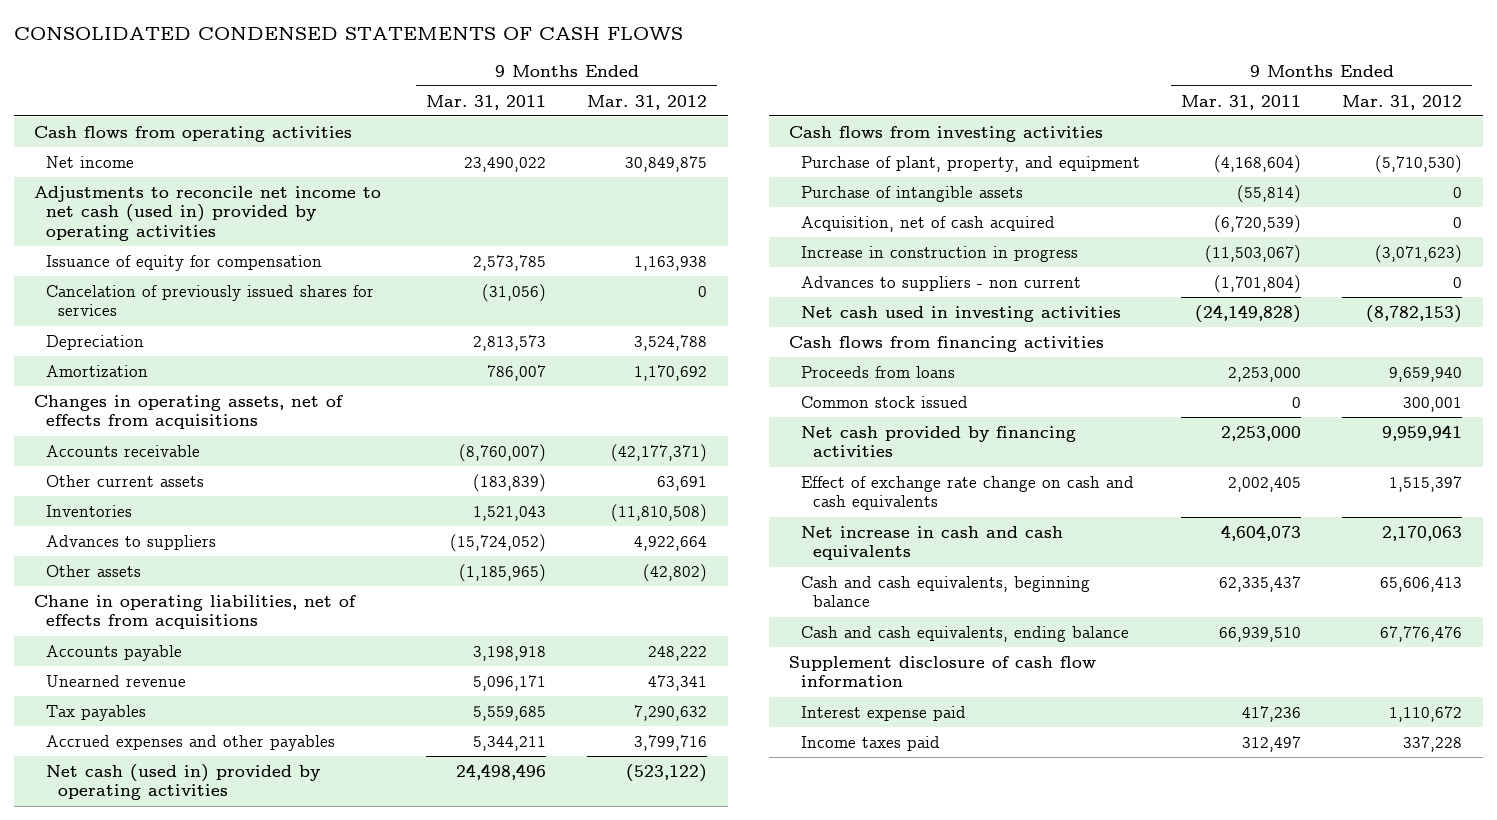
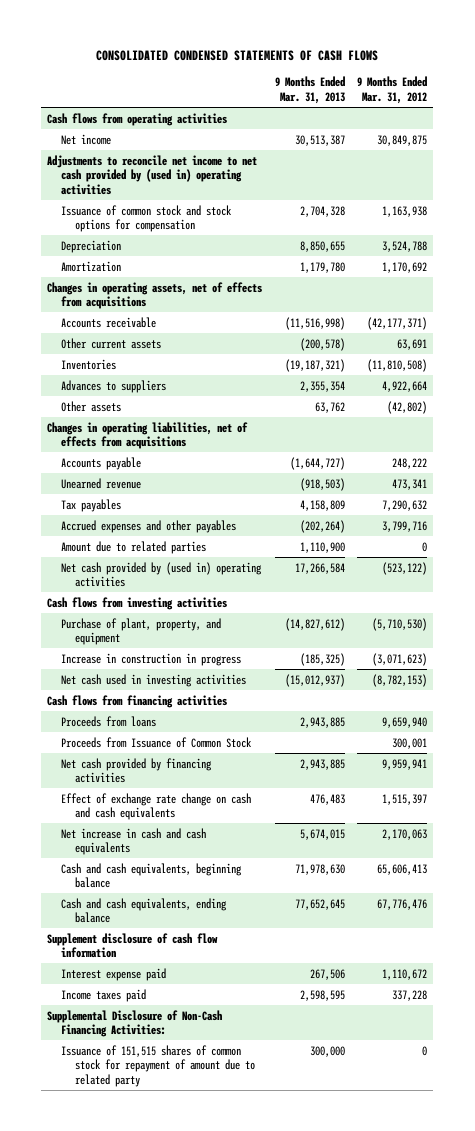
[426,94,547,110] Mar. 31, 2011 -> none
none -> [274,76,345,104] 9 Months Ended Mar. 31, 2013
[46,284,375,317] Cancelation of previously issued shares for services -> none
[34,185,382,242] Adjustments to reconcile net income to net cash (used in) provided by operating activities -> [47,154,258,195] Adjustments to reconcile net income to net cash provided by (used in) operating activities
[46,254,323,271] Issuance of equity for compensation -> [61,204,233,233] Issuance of common stock and stock options for compensation
[34,594,357,630] Chane in operating liabilities, net of effects from acquisitions -> [47,421,249,450] Changes in operating liabilities, net of effects from acquisitions
none -> [61,540,207,554] Amount due to related parties
[46,763,321,801] Net cash (used in) provided by operating activities -> [61,561,263,588] Net cash provided by (used in) operating activities
[801,185,1024,202] Purchase of intangible assets -> none
[801,215,1056,232] Acquisition, net of cash acquired -> none
[801,275,1082,291] Advances to suppliers - non current -> none
[801,395,969,408] Common stock issued -> [61,736,253,748] Proceeds from Issuance of Common Stock
none -> [47,1009,223,1038] Supplemental Disclosure of Non-Cash Financing Activities:
none -> [61,1044,255,1087] Issuance of 151,515 shares of common stock for repayment of amount due to related party

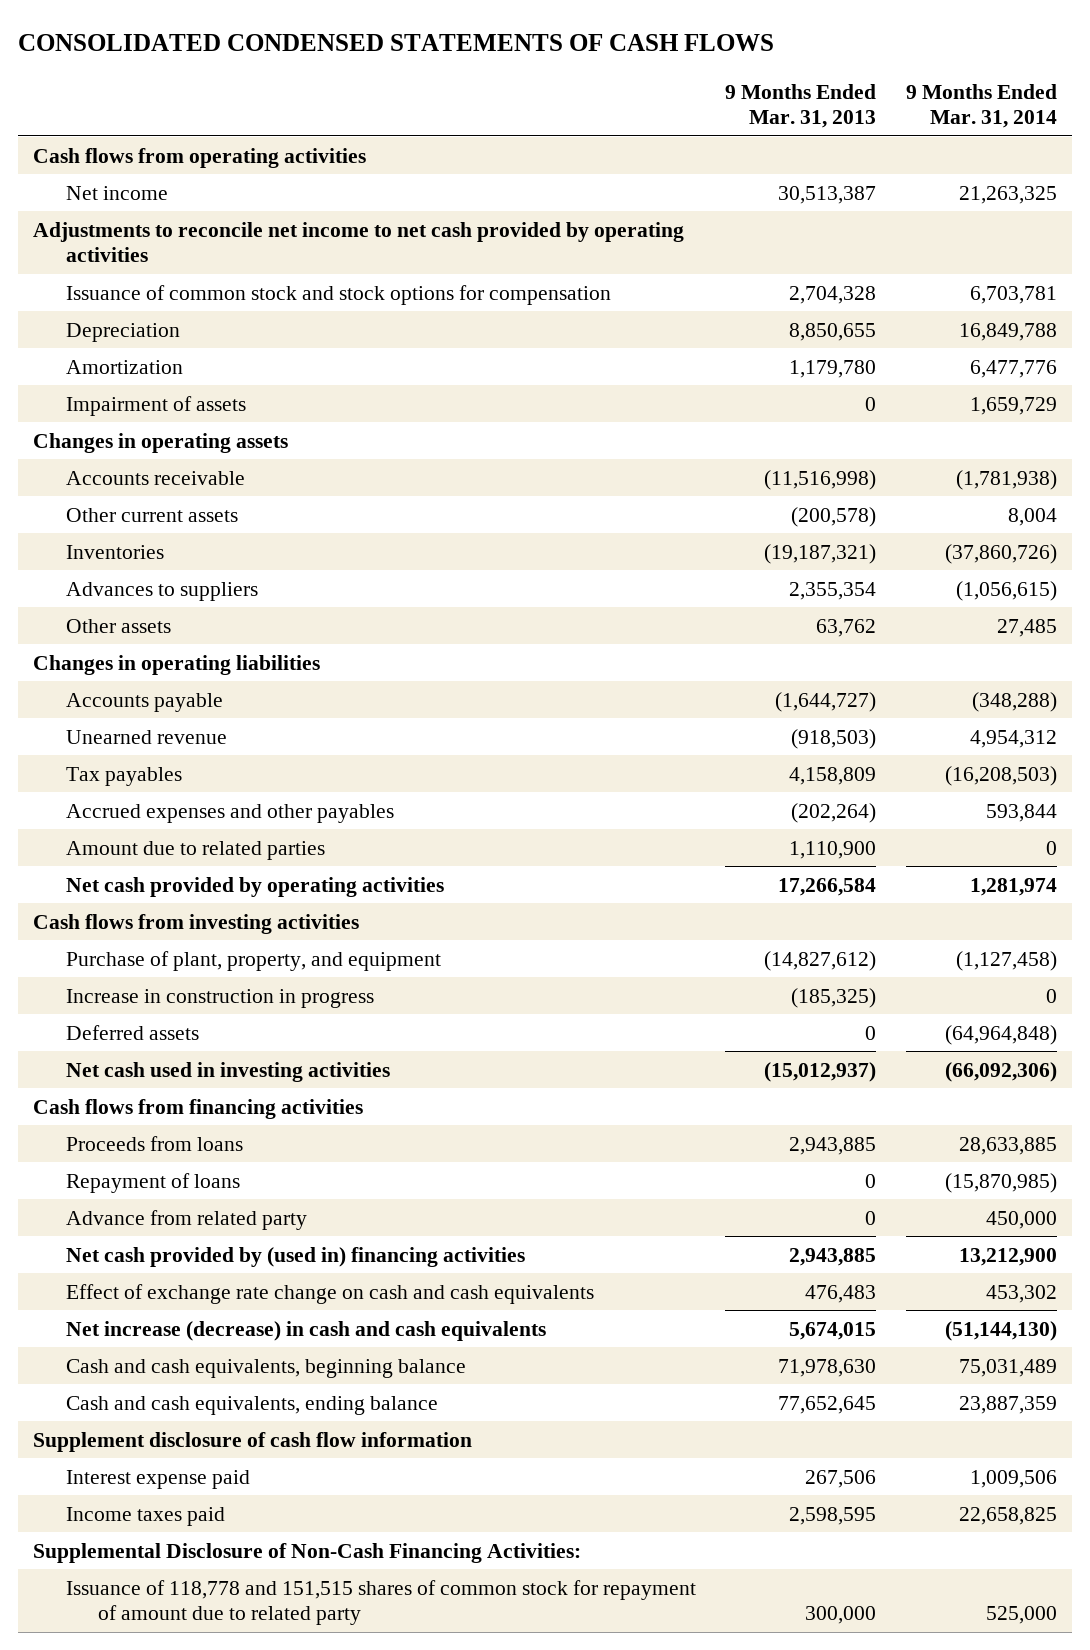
[357,76,428,104] 9 Months Ended Mar. 31, 2012 -> none
none -> [906,83,1058,129] 9 Months Ended Mar. 31, 2014
[47,154,258,195] Adjustments to reconcile net income to net cash provided by (used in) operating activities -> [32,221,684,263] Adjustments to reconcile net income to net cash provided by operating activities
none -> [65,395,246,416] Impairment of assets
[47,281,263,310] Changes in operating assets, net of effects from acquisitions -> [32,432,288,453] Changes in operating assets
[47,421,249,450] Changes in operating liabilities, net of effects from acquisitions -> [32,654,320,675] Changes in operating liabilities
[61,561,263,588] Net cash provided by (used in) operating activities -> [65,876,444,897] Net cash provided by operating activities
none -> [65,1024,199,1040] Deferred assets
[61,736,253,748] Proceeds from Issuance of Common Stock -> none
none -> [65,1172,240,1193] Repayment of loans
none -> [65,1209,307,1230] Advance from related party
[61,757,213,784] Net cash provided by financing activities -> [65,1246,525,1267] Net cash provided by (used in) financing activities
[61,827,207,856] Net increase in cash and cash equivalents -> [65,1320,546,1341] Net increase (decrease) in cash and cash equivalents
[61,1044,255,1087] Issuance of 151,515 shares of common stock for repayment of amount due to related party -> [65,1579,696,1626] Issuance of 118,778 and 151,515 shares of common stock for repayment of amount due to related party

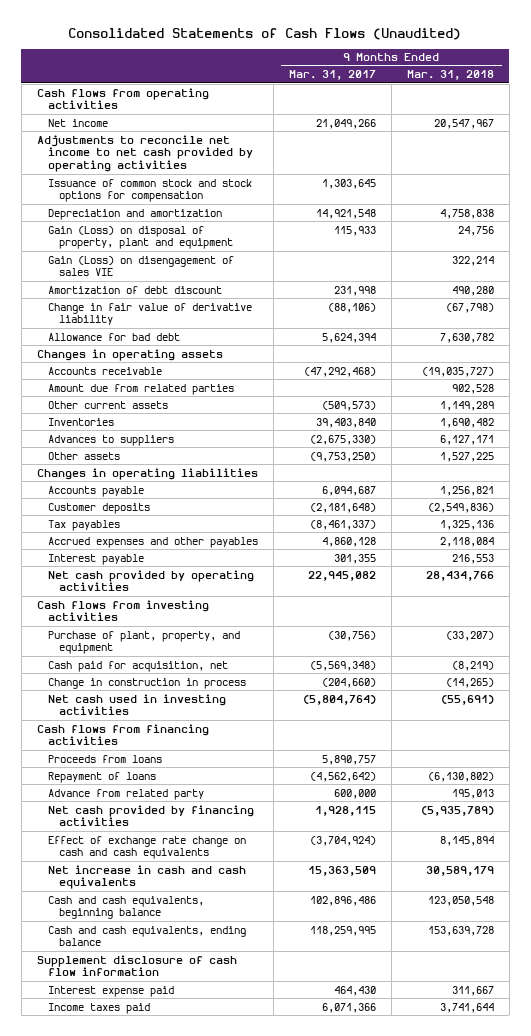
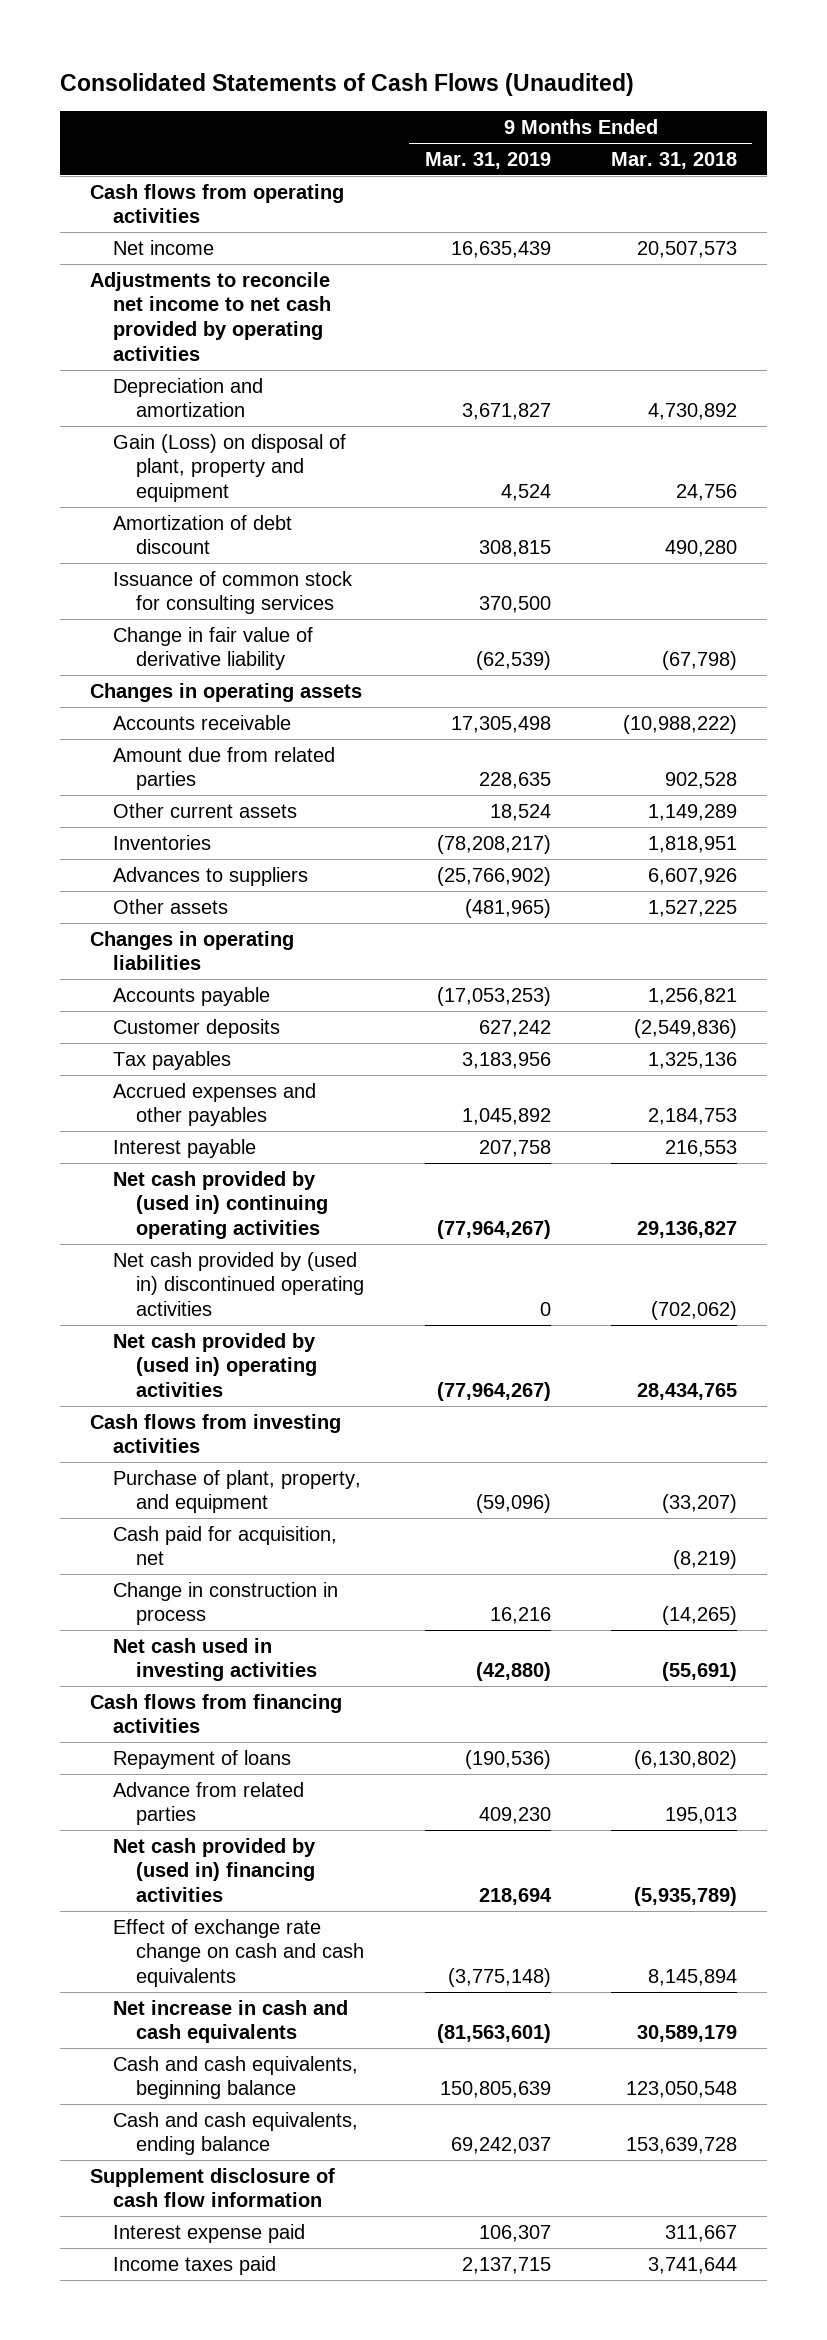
[288,70,376,81] Mar. 31, 2017 -> none
none -> [424,151,551,169] Mar. 31, 2019
[433,118,494,129] 20,547,967 -> [636,240,737,258] 20,507,573
[47,178,252,203] Issuance of common stock and stock options for compensation -> none
[47,255,234,277] Gain (Loss) on disengagement of sales VIE -> none
[439,208,494,219] 4,758,838 -> [647,403,737,421] 4,730,892
[47,225,233,250] Gain (Loss) on disposal of property, plant and equipment -> [113,433,347,503] Gain (Loss) on disposal of plant, property and equipment
none -> [113,570,354,615] Issuance of common stock for consulting services
[47,332,180,341] Allowance for bad debt -> none
[421,366,494,377] (19,035,727) -> [622,714,737,734] (10,988,222)
[439,417,494,428] 1,690,482 -> [647,835,737,853] 1,818,951
[439,434,494,445] 6,127,171 -> [647,867,737,885] 6,607,926
[439,536,494,547] 2,118,084 -> [647,1108,737,1126] 2,184,753
none -> [113,1170,329,1240] Net cash provided by (used in) continuing operating activities
none -> [113,1251,365,1317] Net cash provided by (used in) discontinued operating activities
[47,569,254,592] Net cash provided by operating activities -> [113,1332,318,1398] Net cash provided by (used in) operating activities
[425,570,494,581] 28,434,766 -> [636,1383,737,1401] 28,434,765
[47,754,162,763] Proceeds from loans -> none
[47,788,204,800] Advance from related party -> [113,1781,305,1826] Advance from related parties
[47,804,254,827] Net cash provided by financing activities -> [113,1837,317,1903] Net cash provided by (used in) financing activities

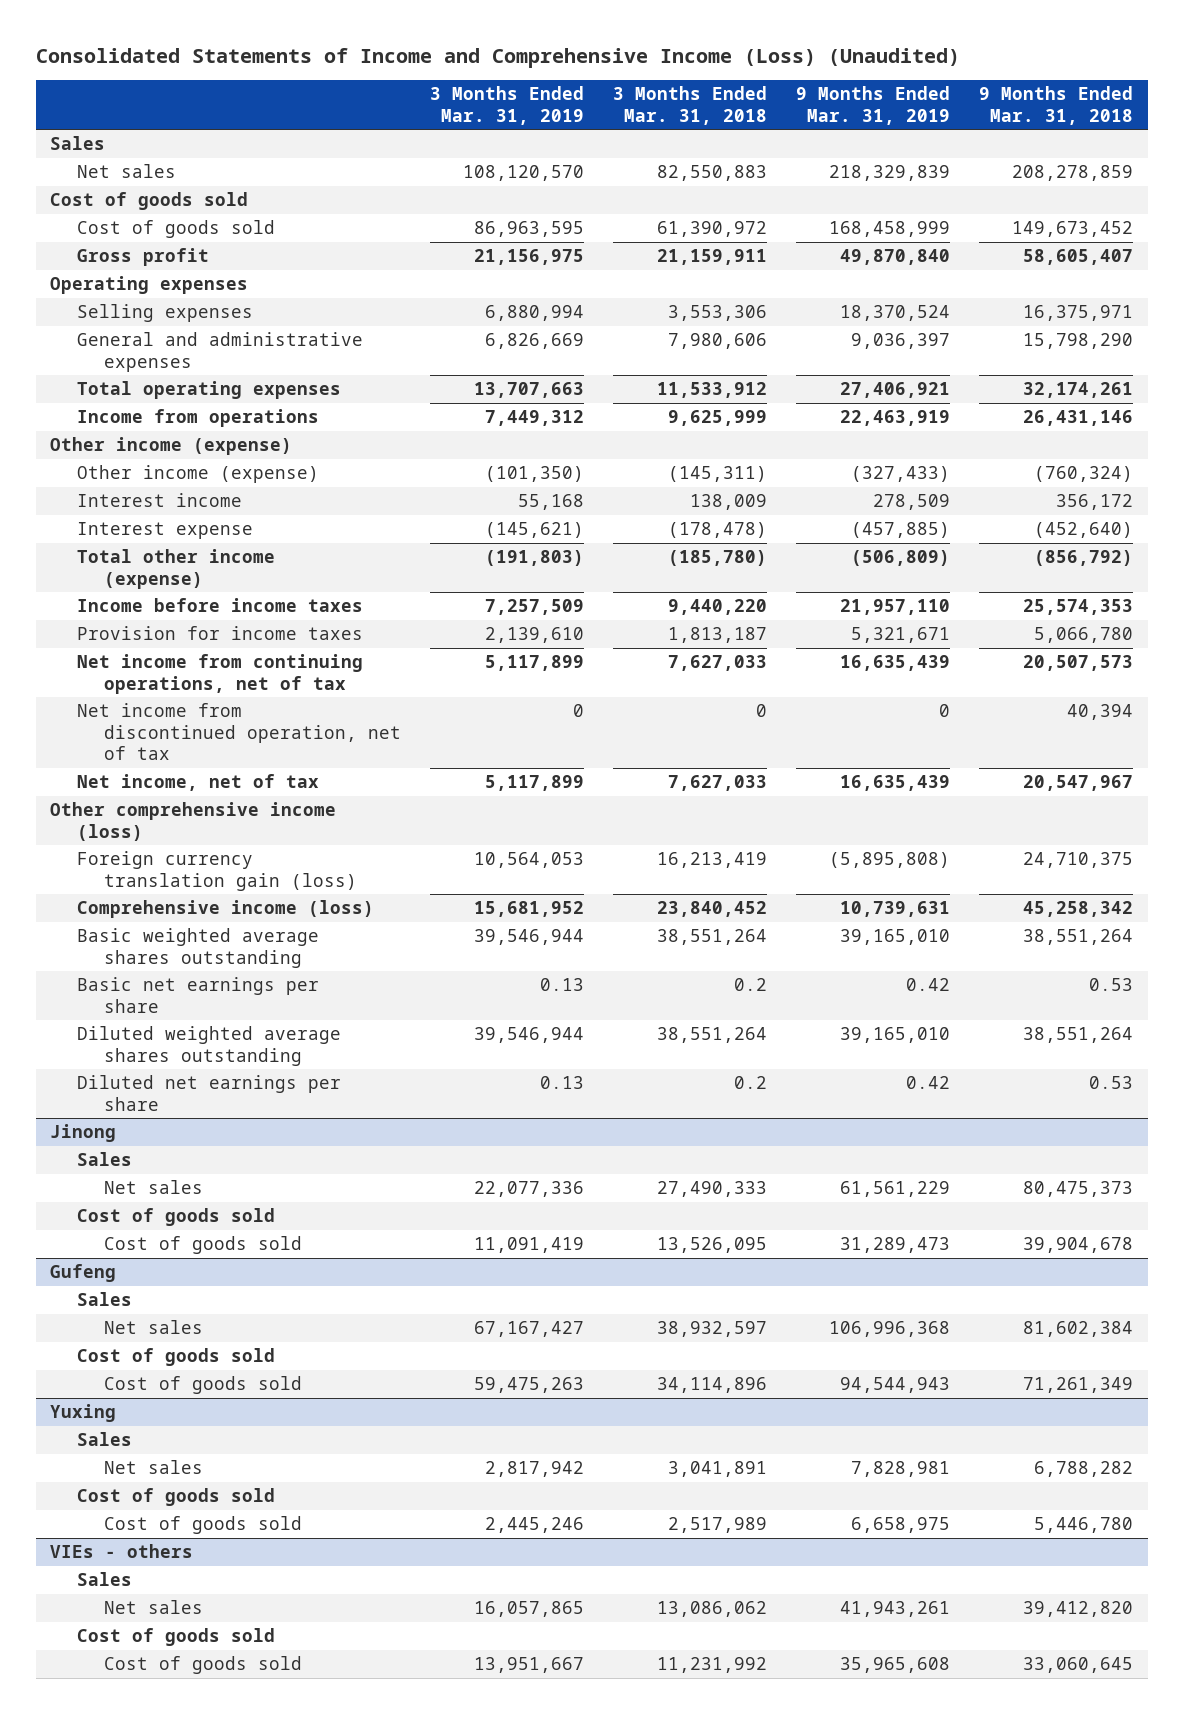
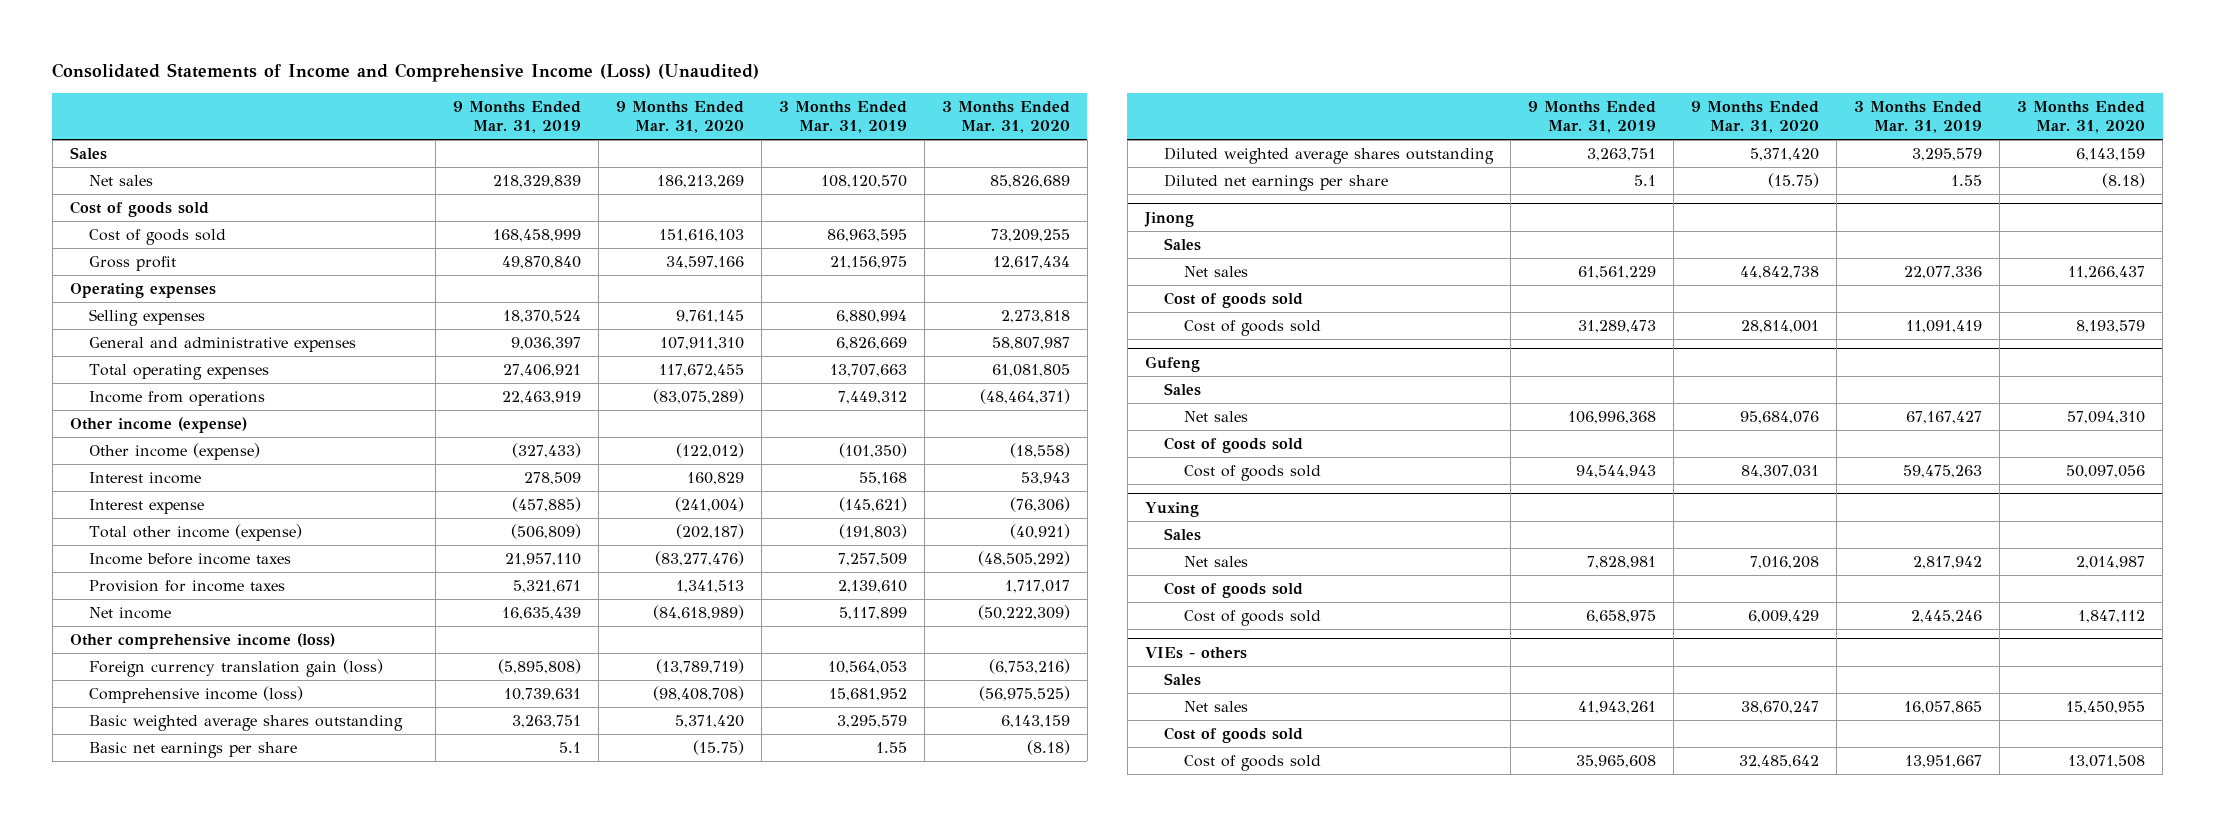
[612,85,767,125] 3 Months Ended Mar. 31, 2018 -> none
[979,85,1134,125] 9 Months Ended Mar. 31, 2018 -> none
none -> [616,100,745,134] 9 Months Ended Mar. 31, 2020
none -> [942,100,1071,134] 3 Months Ended Mar. 31, 2020
[76,654,363,694] Net income from continuing operations, net of tax -> none
[76,703,401,761] Net income from discontinued operation, net of tax -> none
[76,774,319,792] Net income, net of tax -> [89,607,172,620] Net income
[473,929,584,946] 39,546,944 -> [837,715,908,729] 3,295,579
[840,929,951,946] 39,165,010 -> [512,715,582,729] 3,263,751
[539,978,584,992] 0.13 -> [876,742,908,754] 1.55
[906,978,951,992] 0.42 -> [559,742,582,754] 5.1
[473,1027,584,1044] 39,546,944 -> [1912,148,1983,162] 3,295,579
[840,1027,951,1044] 39,165,010 -> [1587,148,1657,162] 3,263,751
[539,1076,584,1090] 0.13 -> [1951,175,1983,187] 1.55
[906,1076,951,1090] 0.42 -> [1634,175,1657,187] 5.1

